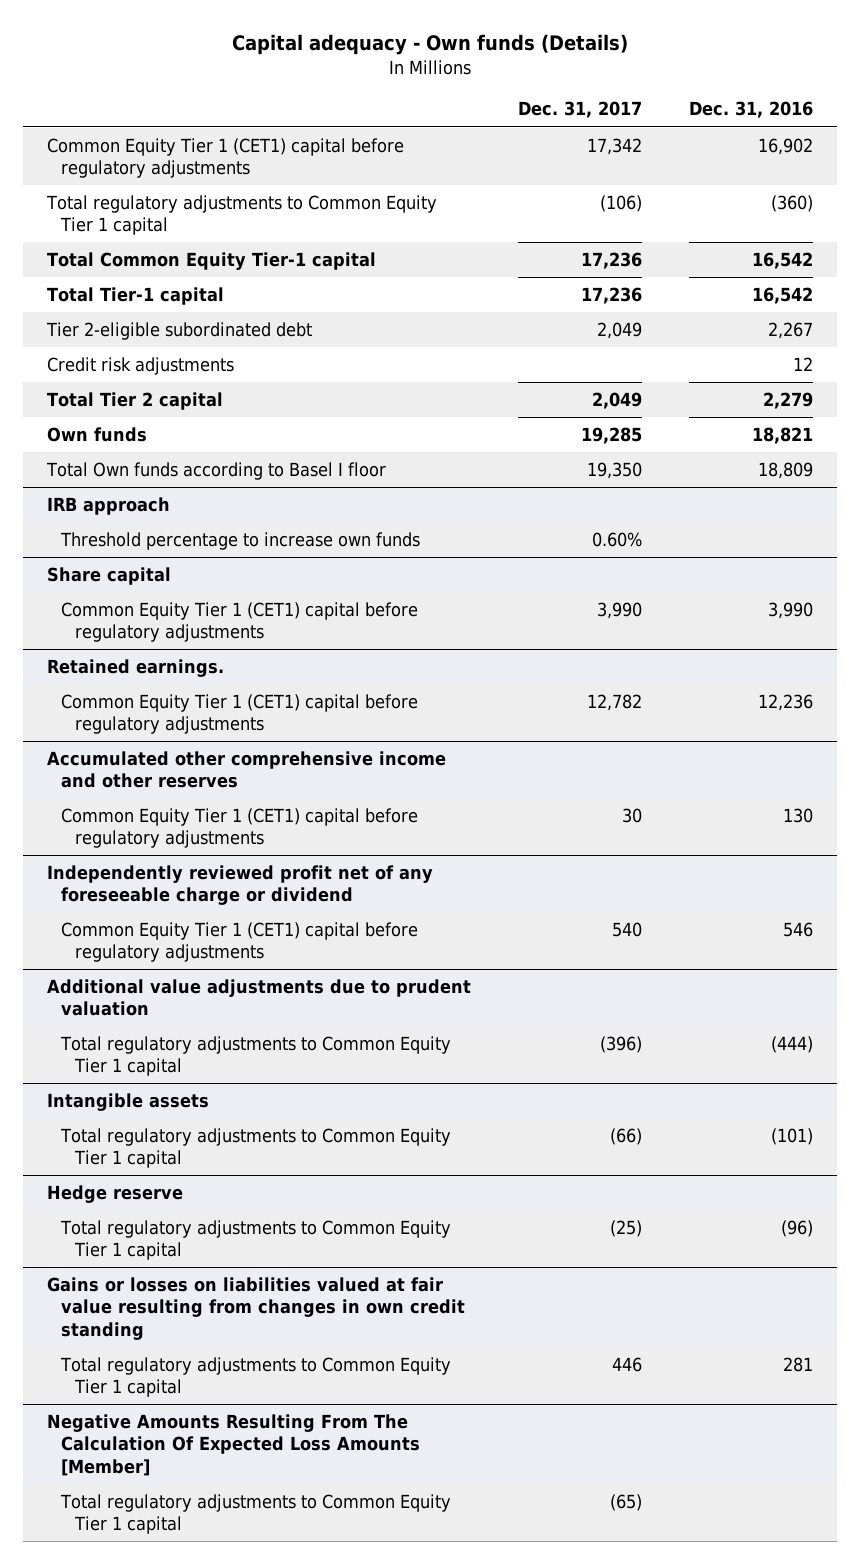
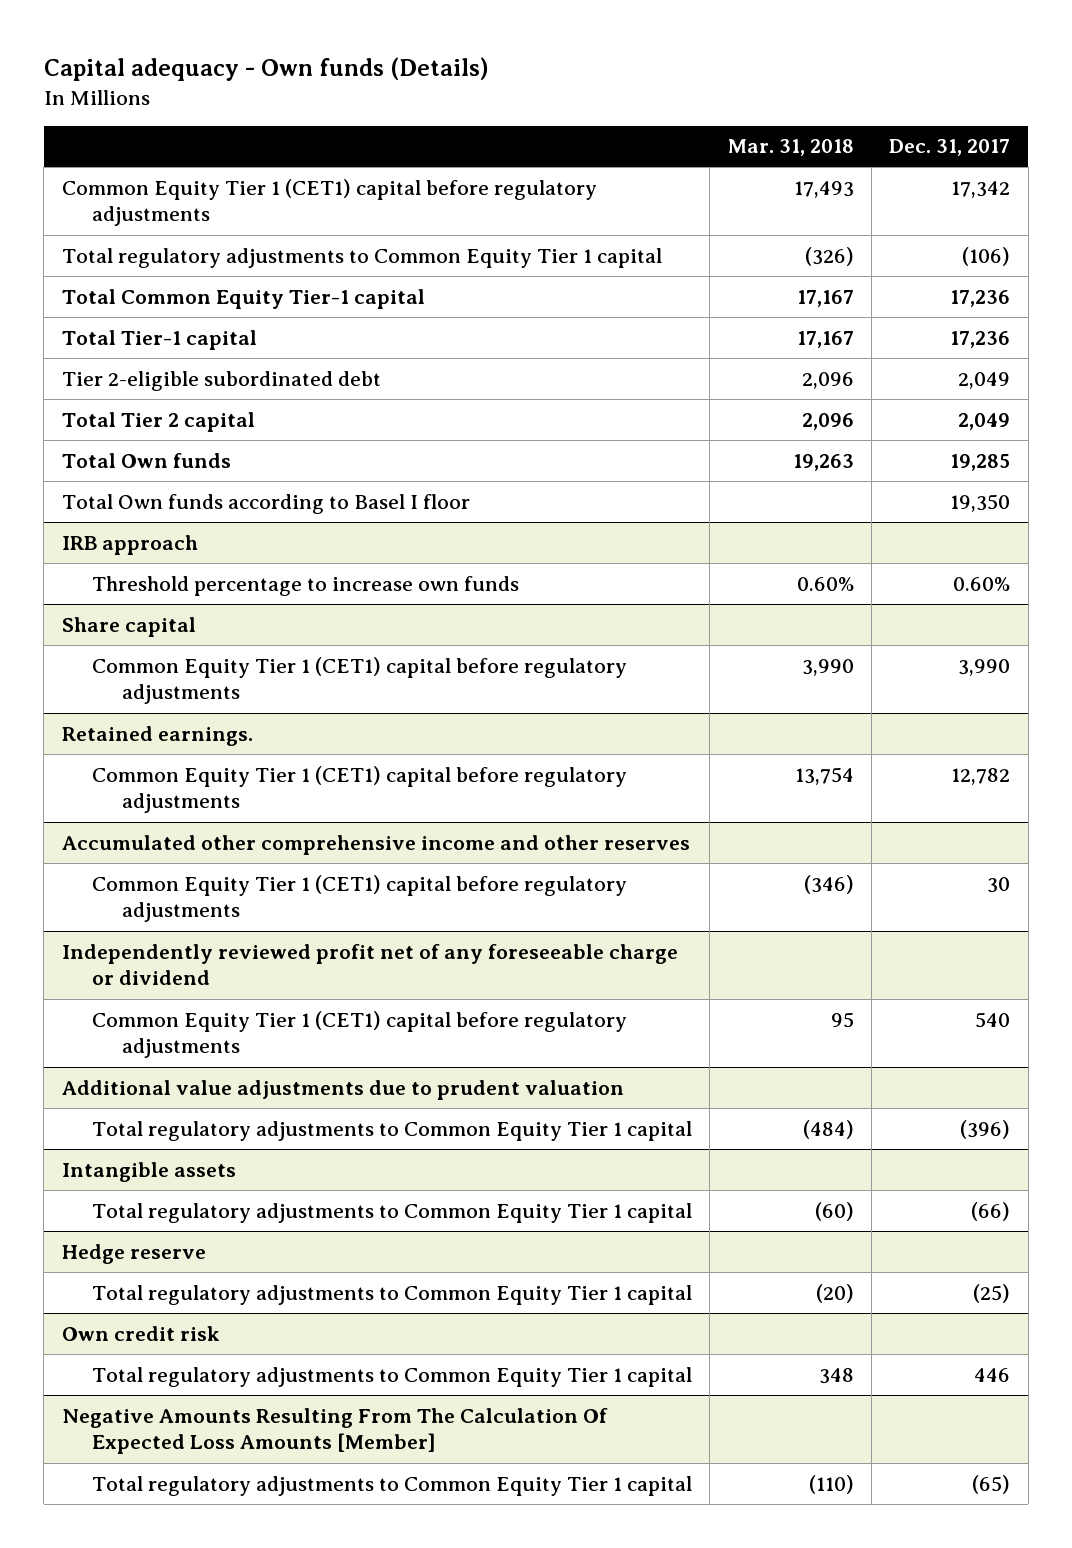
[689,101,814,119] Dec. 31, 2016 -> none
none -> [727,139,854,157] Mar. 31, 2018
[46,356,234,375] Credit risk adjustments -> none
[46,426,147,442] Own funds -> [61,452,231,468] Total Own funds
[46,1276,465,1340] Gains or losses on liabilities valued at fair value resulting from changes in own credit standing -> [61,1325,220,1341] Own credit risk

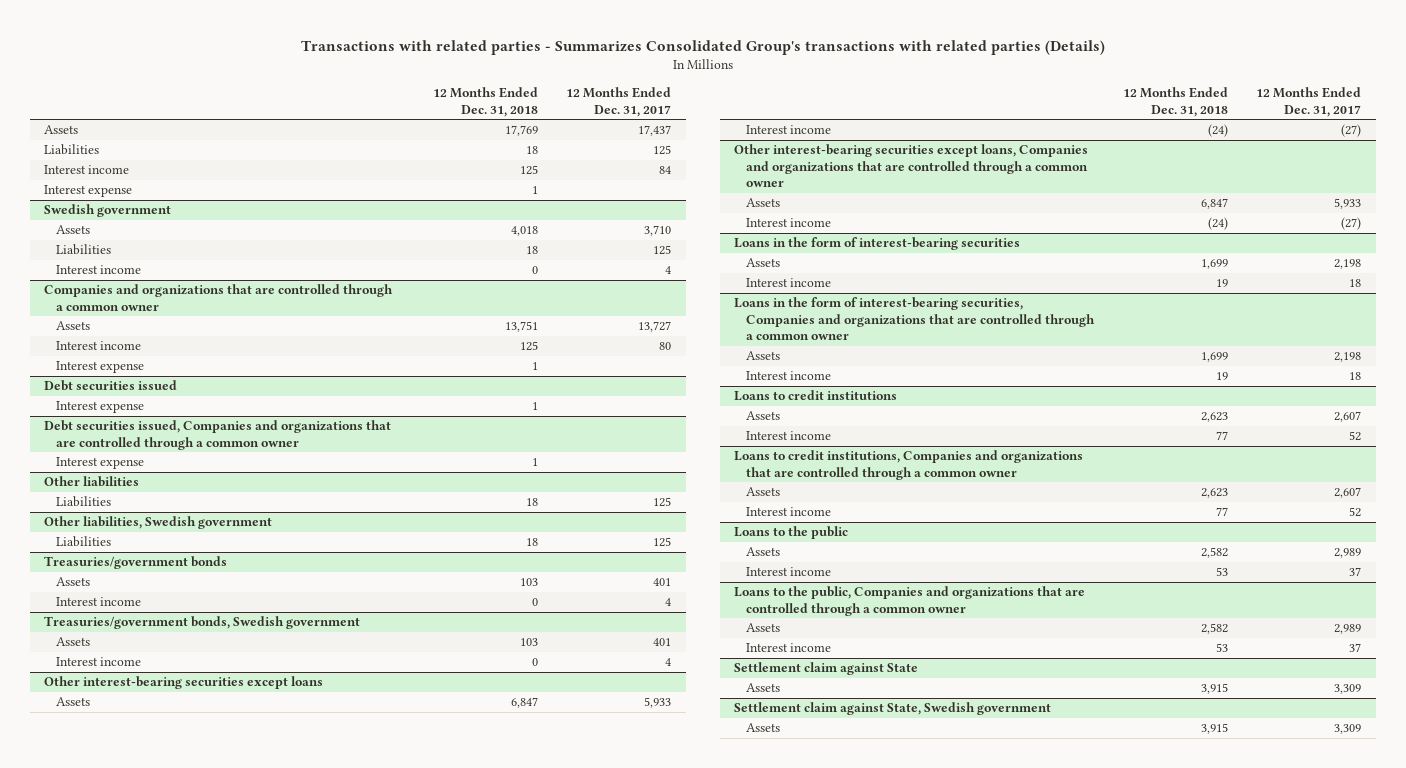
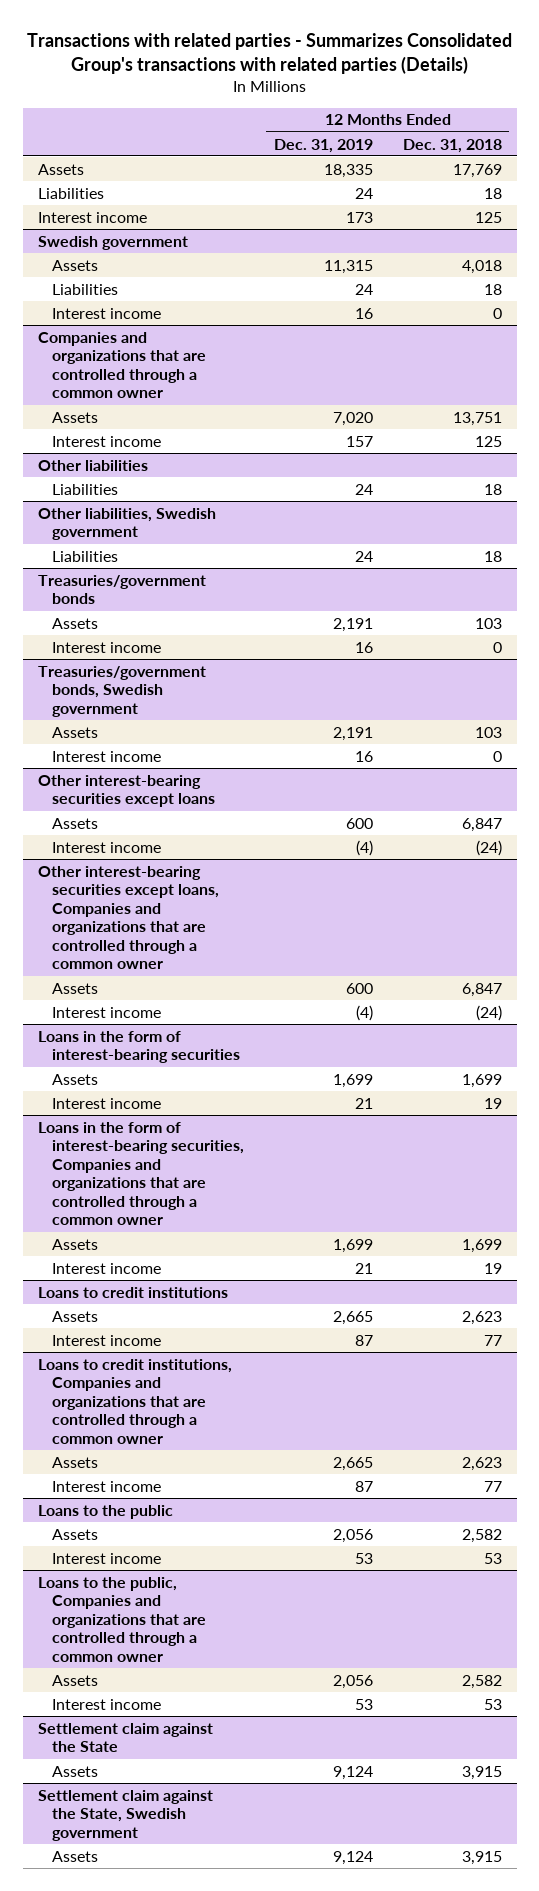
[566,87,672,117] 12 Months Ended Dec. 31, 2017 -> none
none -> [273,138,373,153] Dec. 31, 2019
[44,185,133,198] Interest expense -> none
[55,361,144,374] Interest expense -> none
[44,380,178,392] Debt securities issued -> none
[55,401,144,414] Interest expense -> none
[44,420,392,450] Debt securities issued, Companies and organizations that are controlled through a common owner -> none
[55,457,144,470] Interest expense -> none
[734,662,919,676] Settlement claim against State -> [37,1722,213,1753] Settlement claim against the State
[734,702,1052,716] Settlement claim against State, Swedish government -> [37,1789,213,1841] Settlement claim against the State, Swedish government

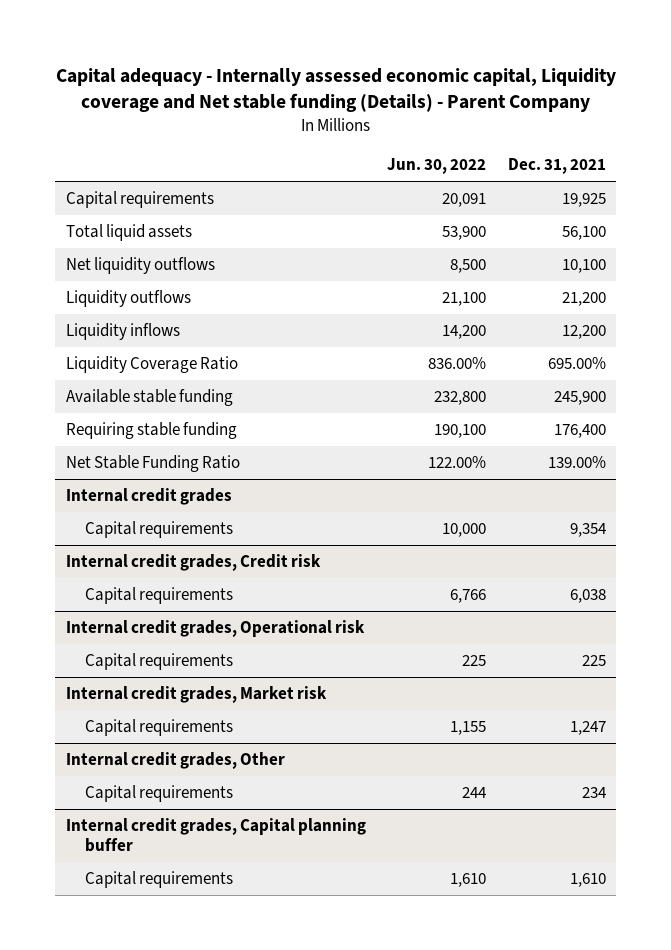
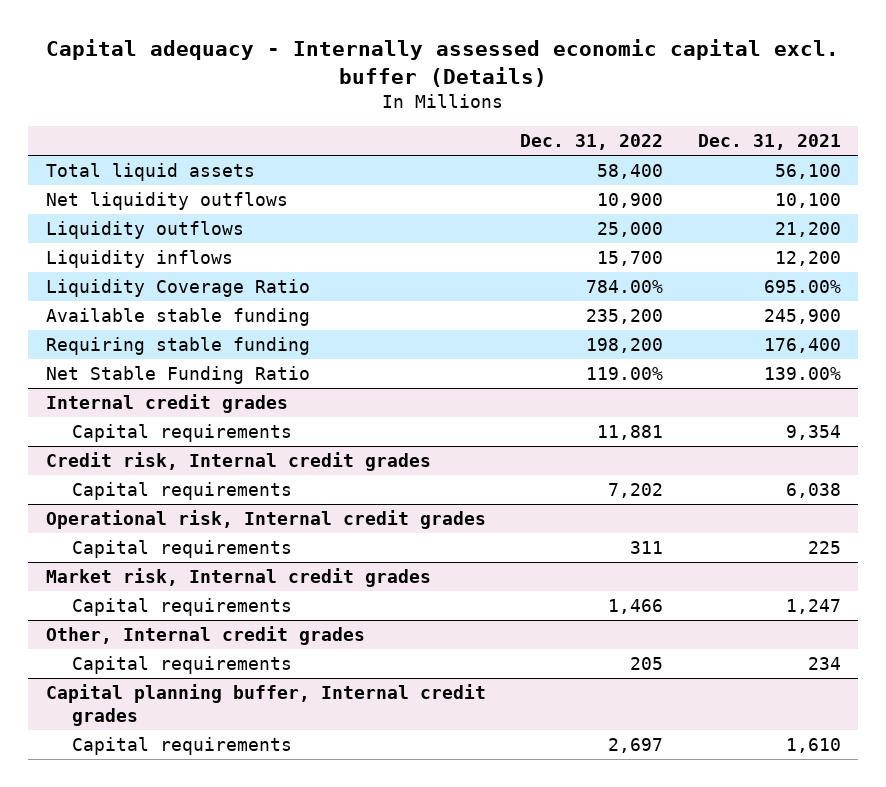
[55,67,616,112] Capital adequacy - Internally assessed economic capital, Liquidity coverage and Net stable funding (Details) - Parent Company -> [46,39,840,88] Capital adequacy - Internally assessed economic capital excl. buffer (Details)
[387,158,487,175] Jun. 30, 2022 -> none
none -> [520,134,664,151] Dec. 31, 2022
[65,191,214,209] Capital requirements -> none
[65,554,321,572] Internal credit grades, Credit risk -> [45,452,431,472] Credit risk, Internal credit grades
[65,620,365,638] Internal credit grades, Operational risk -> [45,510,486,530] Operational risk, Internal credit grades
[65,686,327,704] Internal credit grades, Market risk -> [45,568,431,588] Market risk, Internal credit grades
[65,752,285,770] Internal credit grades, Other -> [45,626,365,646] Other, Internal credit grades
[65,818,366,853] Internal credit grades, Capital planning buffer -> [45,684,486,726] Capital planning buffer, Internal credit grades

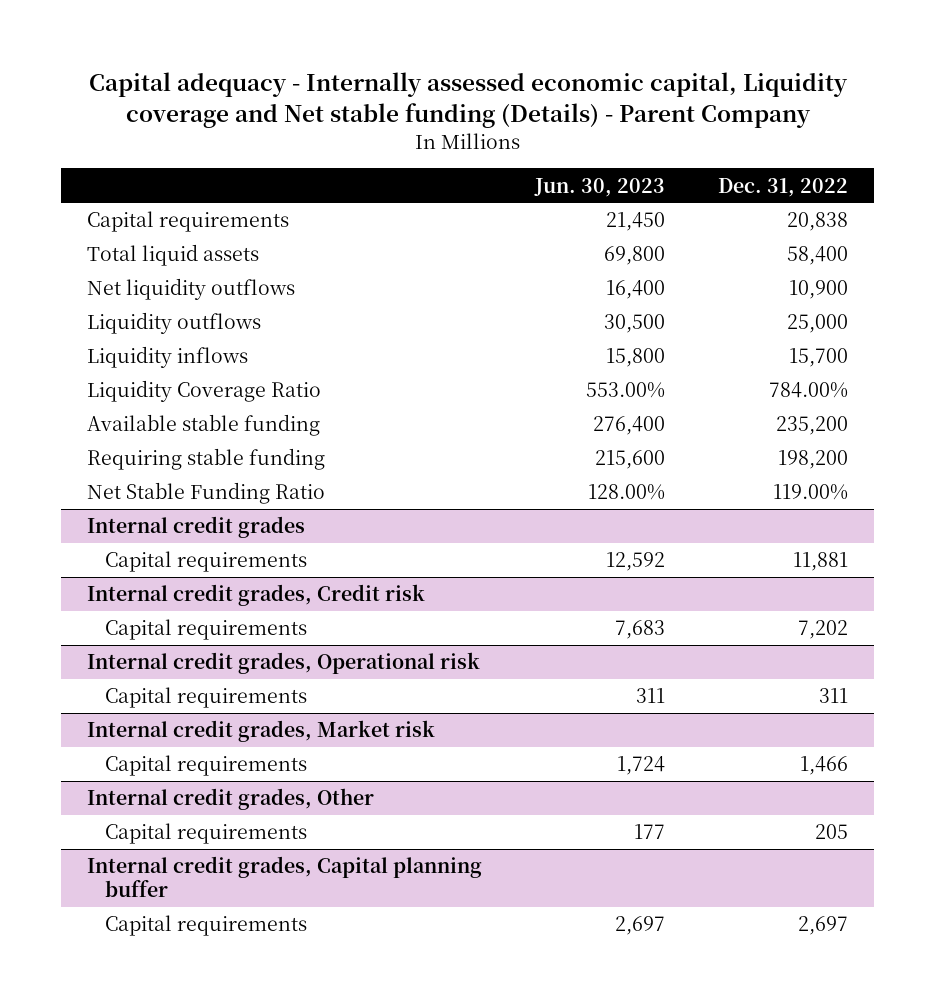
[46,39,840,88] Capital adequacy - Internally assessed economic capital excl. buffer (Details) -> [88,72,848,129] Capital adequacy - Internally assessed economic capital, Liquidity coverage and Net stable funding (Details) - Parent Company
[697,134,841,151] Dec. 31, 2021 -> none
none -> [534,177,666,197] Jun. 30, 2023
none -> [87,211,290,233] Capital requirements
[45,452,431,472] Credit risk, Internal credit grades -> [87,584,426,607] Internal credit grades, Credit risk
[45,510,486,530] Operational risk, Internal credit grades -> [87,652,481,675] Internal credit grades, Operational risk
[45,568,431,588] Market risk, Internal credit grades -> [87,720,436,743] Internal credit grades, Market risk
[45,626,365,646] Other, Internal credit grades -> [87,788,375,811] Internal credit grades, Other
[45,684,486,726] Capital planning buffer, Internal credit grades -> [87,856,483,898] Internal credit grades, Capital planning buffer

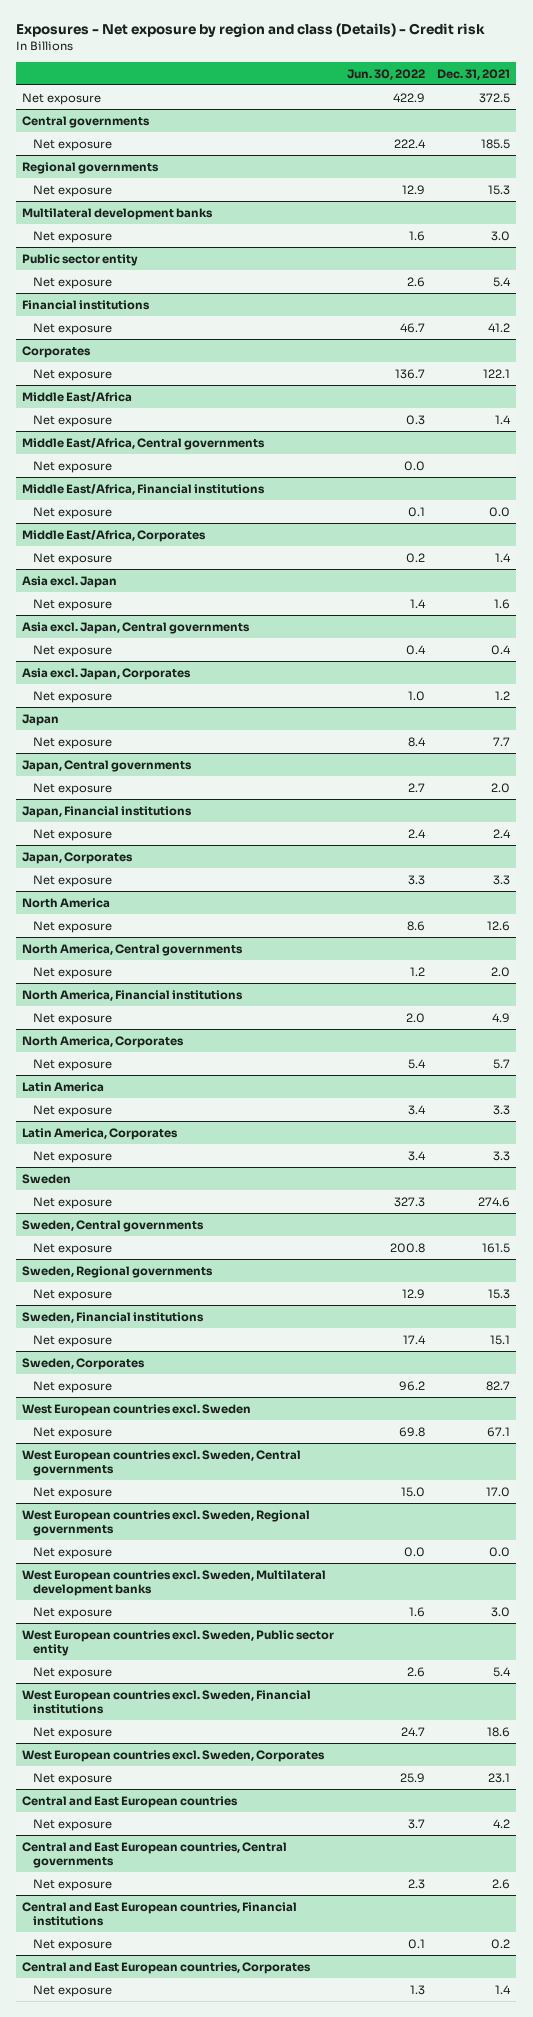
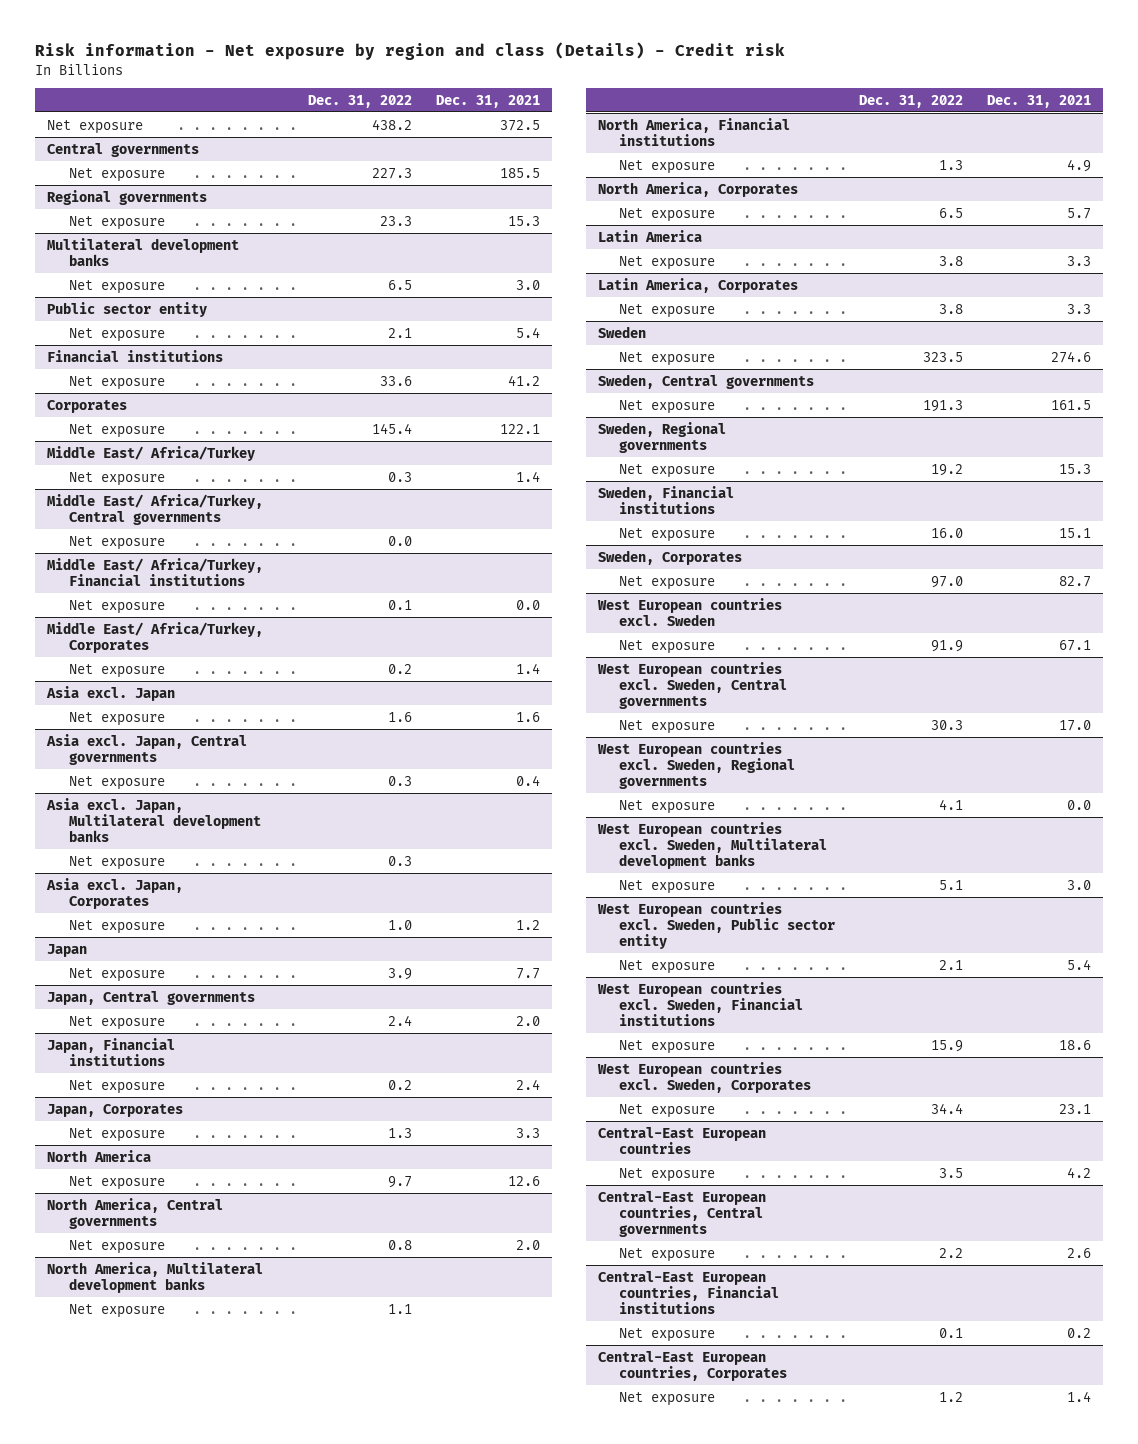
[16,23,486,38] Exposures - Net exposure by region and class (Details) - Credit risk -> [35,42,786,61] Risk information - Net exposure by region and class (Details) - Credit risk
[346,68,425,80] Jun. 30, 2022 -> none
none -> [308,94,413,108] Dec. 31, 2022
[22,391,133,402] Middle East/Africa -> [47,445,256,461] Middle East/ Africa/Turkey
[22,437,266,450] Middle East/Africa, Central governments -> [47,493,264,525] Middle East/ Africa/Turkey, Central governments
[22,483,266,495] Middle East/Africa, Financial institutions -> [47,557,264,586] Middle East/ Africa/Turkey, Financial institutions
[22,529,207,542] Middle East/Africa, Corporates -> [47,621,264,653] Middle East/ Africa/Turkey, Corporates
none -> [46,797,261,843] Asia excl. Japan, Multilateral development banks
none -> [68,855,165,870] Net exposure
none -> [47,1261,264,1293] North America, Multilateral development banks
none -> [68,1303,165,1318] Net exposure
[22,1795,239,1808] Central and East European countries -> [597,1126,766,1154] Central-East European countries
[22,1841,288,1868] Central and East European countries, Central governments -> [597,1190,766,1238] Central-East European countries, Central governments
[22,1901,298,1926] Central and East European countries, Financial institutions -> [597,1270,780,1315] Central-East European countries, Financial institutions
[22,1961,312,1974] Central and East European countries, Corporates -> [597,1350,788,1381] Central-East European countries, Corporates

